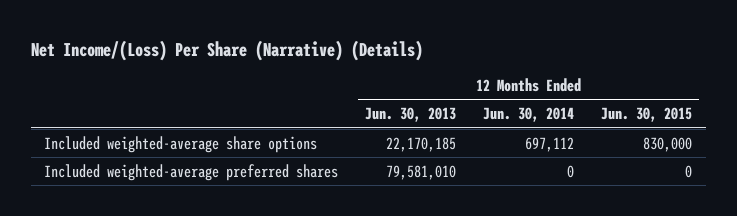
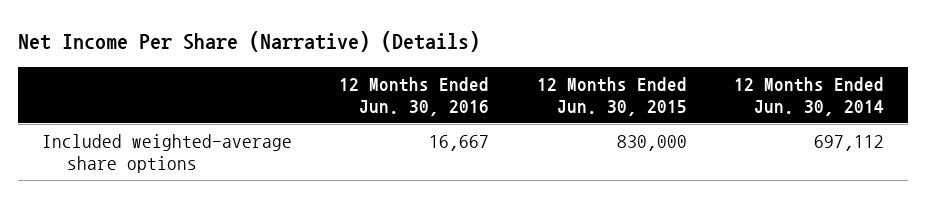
[30,39,423,61] Net Income/(Loss) Per Share (Narrative) (Details) -> [17,30,480,52] Net Income Per Share (Narrative) (Details)
[365,107,457,123] Jun. 30, 2013 -> none
none -> [339,76,490,117] 12 Months Ended Jun. 30, 2016
[44,163,339,181] Included weighted-average preferred shares -> none

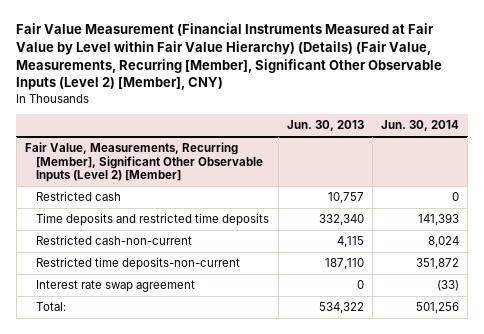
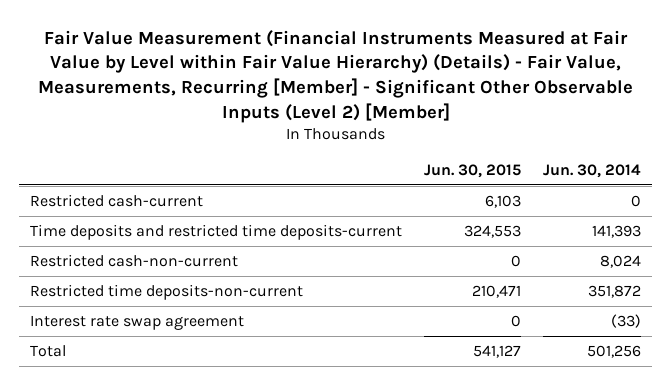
[16,23,443,91] Fair Value Measurement (Financial Instruments Measured at Fair Value by Level within Fair Value Hierarchy) (Details) (Fair Value, Measurements, Recurring [Member], Significant Other Observable Inputs (Level 2) [Member], CNY) -> [37,29,633,123] Fair Value Measurement (Financial Instruments Measured at Fair Value by Level within Fair Value Hierarchy) (Details) - Fair Value, Measurements, Recurring [Member] - Significant Other Observable Inputs (Level 2) [Member]
[286,120,364,132] Jun. 30, 2013 -> none
none -> [424,163,522,178] Jun. 30, 2015
[25,142,264,183] Fair Value, Measurements, Recurring [Member], Significant Other Observable Inputs (Level 2) [Member] -> none
[36,191,122,202] Restricted cash -> [29,193,203,207] Restricted cash-current
[36,213,270,227] Time deposits and restricted time deposits -> [29,223,402,240] Time deposits and restricted time deposits-current
[36,302,67,312] Total: -> [29,344,66,357] Total

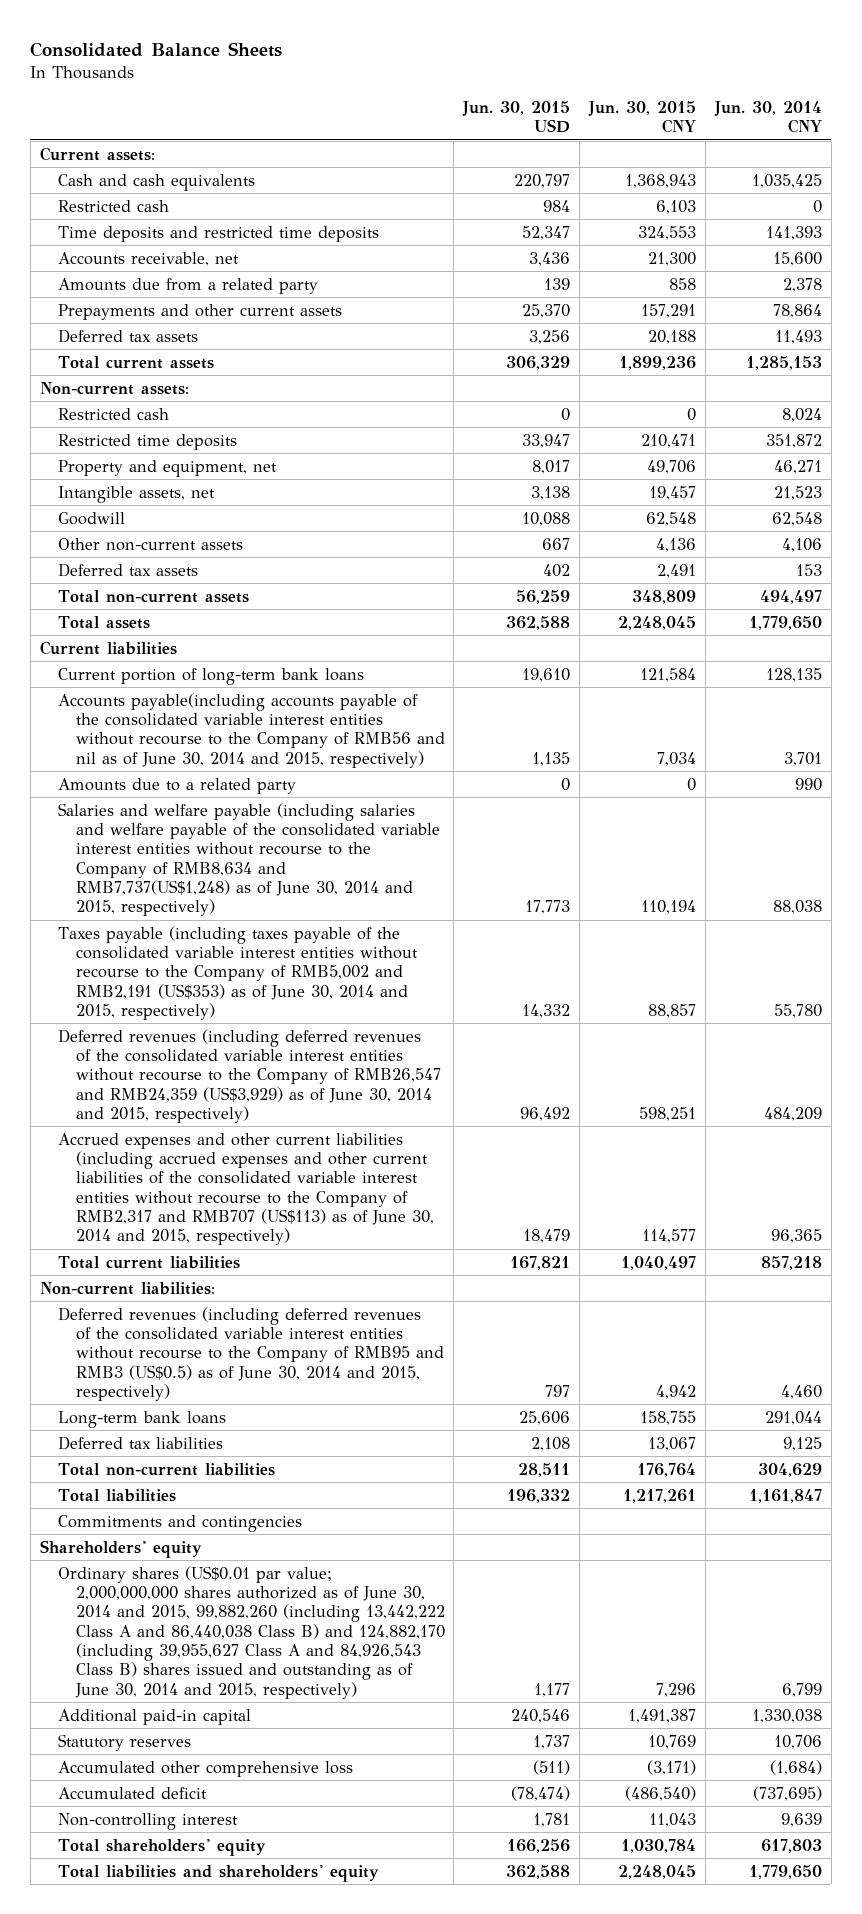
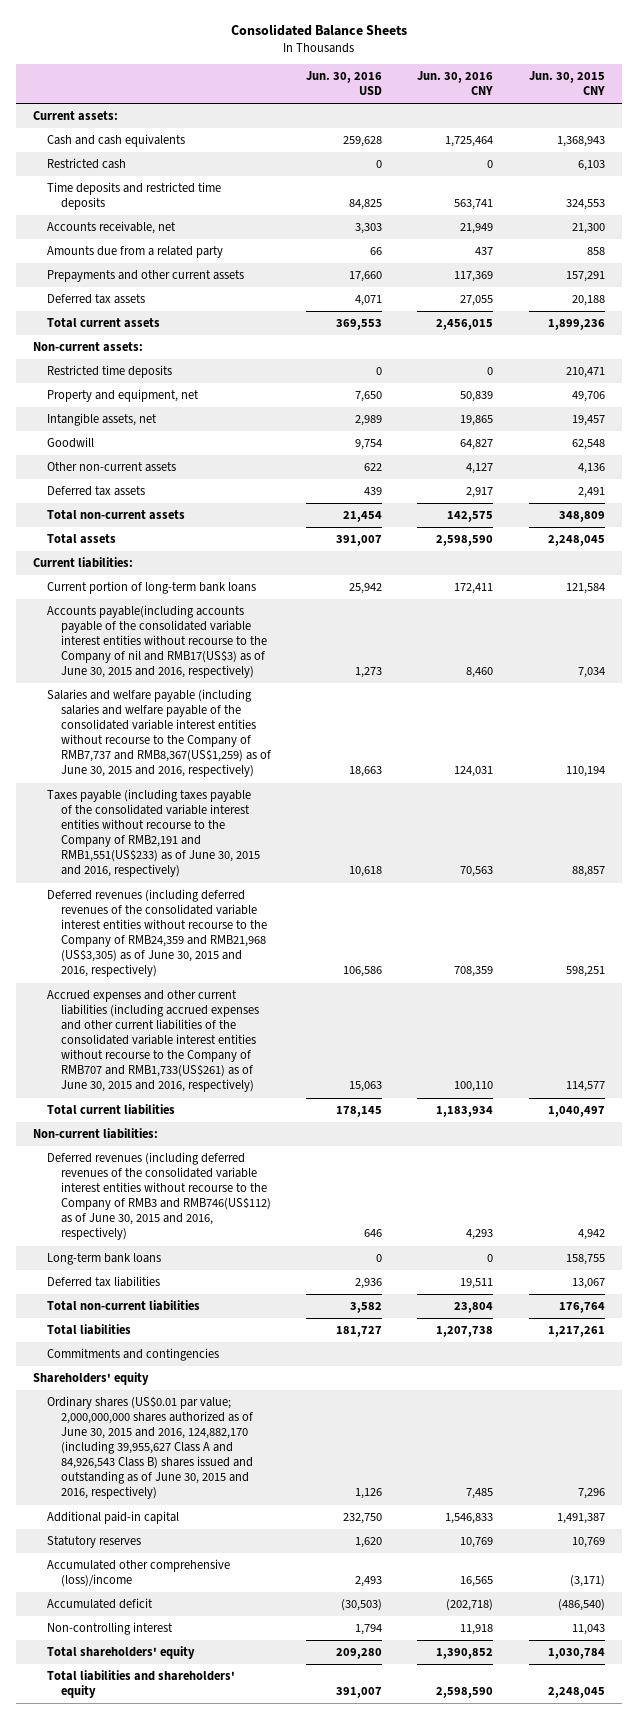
[462,100,571,134] Jun. 30, 2015 USD -> none
[713,100,822,134] Jun. 30, 2014 CNY -> none
none -> [306,71,383,96] Jun. 30, 2016 USD
none -> [417,71,494,96] Jun. 30, 2016 CNY
[57,407,169,420] Restricted cash -> none
[39,640,177,655] Current liabilities -> [33,557,134,569] Current liabilities:
[57,777,296,794] Amounts due to a related party -> none
[57,692,445,768] Accounts payable(including accounts payable of the consolidated variable interest entities without recourse to the Company of RMB56 and nil as of June 30, 2014 and 2015, respectively) -> [47,605,267,679] Accounts payable(including accounts payable of the consolidated variable interest entities without recourse to the Company of nil and RMB17(US$3) as of June 30, 2015 and 2016, respectively)
[57,802,440,917] Salaries and welfare payable (including salaries and welfare payable of the consolidated variable interest entities without recourse to the Company of RMB8,634 and RMB7,737(US$1,248) as of June 30, 2014 and 2015, respectively) -> [47,689,271,778] Salaries and welfare payable (including salaries and welfare payable of the consolidated variable interest entities without recourse to the Company of RMB7,737 and RMB8,367(US$1,259) as of June 30, 2015 and 2016, respectively)
[57,925,418,1021] Taxes payable (including taxes payable of the consolidated variable interest entities without recourse to the Company of RMB5,002 and RMB2,191 (US$353) as of June 30, 2014 and 2015, respectively) -> [47,789,260,878] Taxes payable (including taxes payable of the consolidated variable interest entities without recourse to the Company of RMB2,191 and RMB1,551(US$233) as of June 30, 2015 and 2016, respectively)
[57,1028,441,1124] Deferred revenues (including deferred revenues of the consolidated variable interest entities without recourse to the Company of RMB26,547 and RMB24,359 (US$3,929) as of June 30, 2014 and 2015, respectively) -> [47,889,267,978] Deferred revenues (including deferred revenues of the consolidated variable interest entities without recourse to the Company of RMB24,359 and RMB21,968 (US$3,305) as of June 30, 2015 and 2016, respectively)
[57,1132,434,1246] Accrued expenses and other current liabilities (including accrued expenses and other current liabilities of the consolidated variable interest entities without recourse to the Company of RMB2,317 and RMB707 (US$113) as of June 30, 2014 and 2015, respectively) -> [47,990,259,1093] Accrued expenses and other current liabilities (including accrued expenses and other current liabilities of the consolidated variable interest entities without recourse to the Company of RMB707 and RMB1,733(US$261) as of June 30, 2015 and 2016, respectively)
[57,1306,444,1402] Deferred revenues (including deferred revenues of the consolidated variable interest entities without recourse to the Company of RMB95 and RMB3 (US$0.5) as of June 30, 2014 and 2015, respectively) -> [47,1152,271,1241] Deferred revenues (including deferred revenues of the consolidated variable interest entities without recourse to the Company of RMB3 and RMB746(US$112) as of June 30, 2015 and 2016, respectively)
[57,1565,445,1699] Ordinary shares (US$0.01 par value; 2,000,000,000 shares authorized as of June 30, 2014 and 2015, 99,882,260 (including 13,442,222 Class A and 86,440,038 Class B) and 124,882,170 (including 39,955,627 Class A and 84,926,543 Class B) shares issued and outstanding as of June 30, 2014 and 2015, respectively) -> [47,1396,253,1500] Ordinary shares (US$0.01 par value; 2,000,000,000 shares authorized as of June 30, 2015 and 2016, 124,882,170 (including 39,955,627 Class A and 84,926,543 Class B) shares issued and outstanding as of June 30, 2015 and 2016, respectively)
[57,1760,353,1777] Accumulated other comprehensive loss -> [47,1559,231,1588] Accumulated other comprehensive (loss)/income

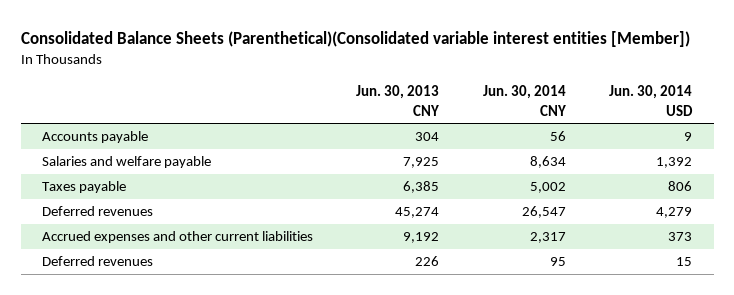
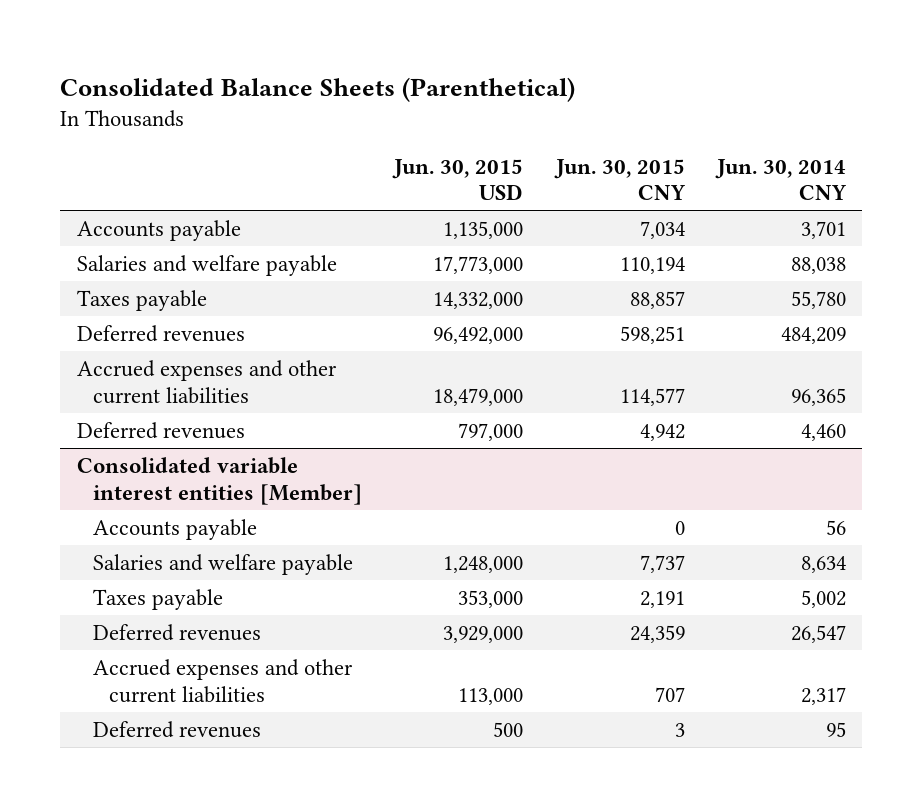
[20,30,690,47] Consolidated Balance Sheets (Parenthetical)(Consolidated variable interest entities [Member]) -> [60,76,576,102] Consolidated Balance Sheets (Parenthetical)
[356,85,440,116] Jun. 30, 2013 CNY -> none
[608,85,693,116] Jun. 30, 2014 USD -> none
none -> [392,158,524,201] Jun. 30, 2015 USD
none -> [553,158,686,201] Jun. 30, 2015 CNY
none -> [76,219,241,241] Accounts payable
none -> [76,254,337,276] Salaries and welfare payable
none -> [76,289,207,311] Taxes payable
none -> [76,324,245,342] Deferred revenues
none -> [76,359,337,404] Accrued expenses and other current liabilities
none -> [76,421,245,439] Deferred revenues
none -> [76,456,362,505] Consolidated variable interest entities [Member]

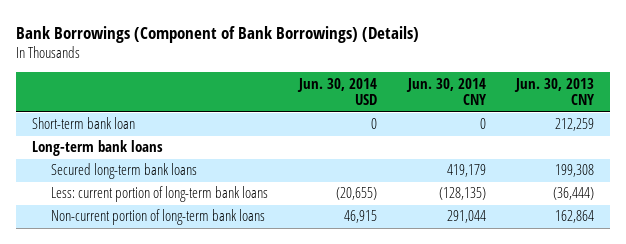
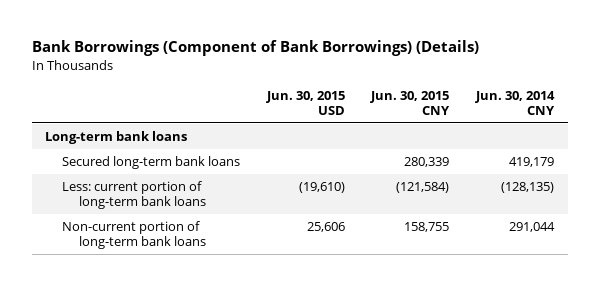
[297,77,378,106] Jun. 30, 2014 USD -> none
[514,77,596,106] Jun. 30, 2013 CNY -> none
none -> [265,90,345,116] Jun. 30, 2015 USD
none -> [370,90,451,116] Jun. 30, 2015 CNY
[31,117,135,130] Short-term bank loan -> none

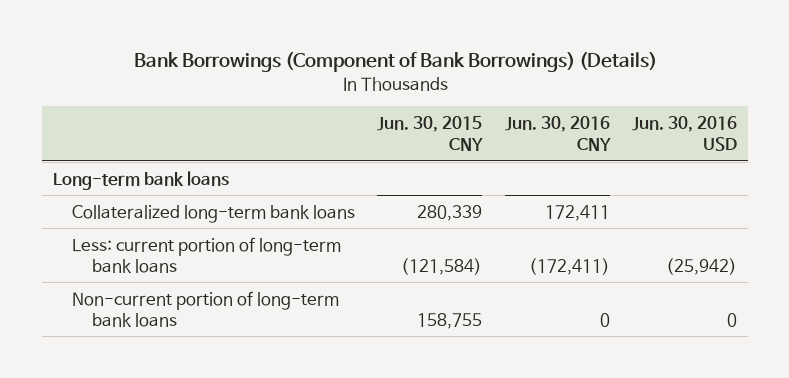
[265,90,345,116] Jun. 30, 2015 USD -> none
[475,90,556,116] Jun. 30, 2014 CNY -> none
none -> [504,116,611,152] Jun. 30, 2016 CNY
none -> [631,116,737,152] Jun. 30, 2016 USD
[61,155,240,169] Secured long-term bank loans -> [72,204,356,223] Collateralized long-term bank loans

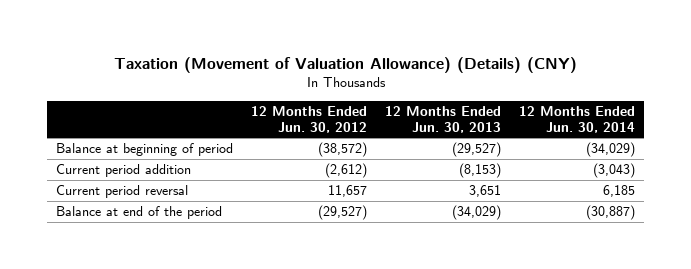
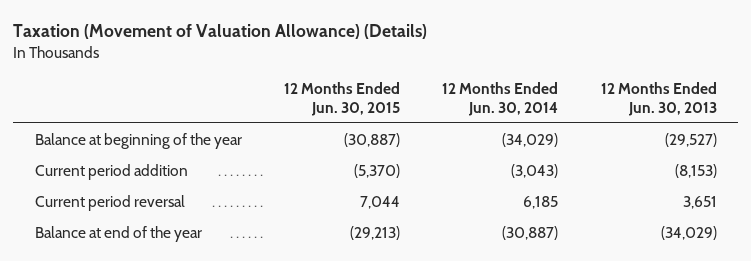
[113,56,577,73] Taxation (Movement of Valuation Allowance) (Details) (CNY) -> [13,24,428,40] Taxation (Movement of Valuation Allowance) (Details)
[251,105,368,133] 12 Months Ended Jun. 30, 2012 -> none
none -> [283,81,400,116] 12 Months Ended Jun. 30, 2015
[56,143,234,157] Balance at beginning of period -> [34,132,242,149] Balance at beginning of the year
[56,206,223,220] Balance at end of the period -> [34,225,202,242] Balance at end of the year

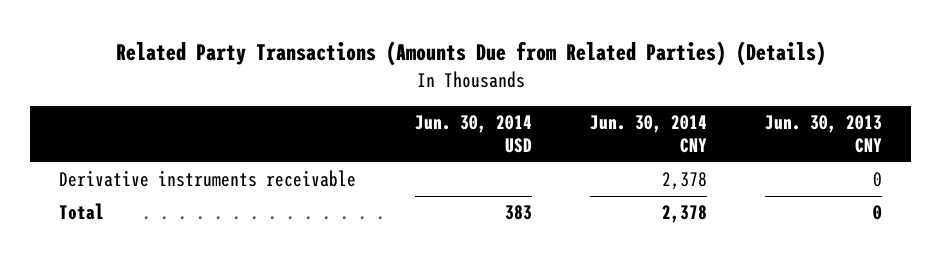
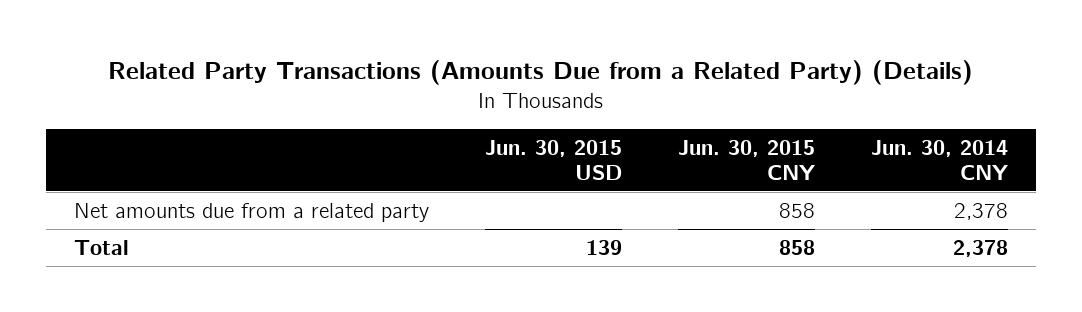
[115,41,826,67] Related Party Transactions (Amounts Due from Related Parties) (Details) -> [108,60,974,86] Related Party Transactions (Amounts Due from a Related Party) (Details)
[414,115,532,154] Jun. 30, 2014 USD -> none
[765,115,883,154] Jun. 30, 2013 CNY -> none
none -> [485,140,623,180] Jun. 30, 2015 USD
none -> [678,140,817,180] Jun. 30, 2015 CNY
[59,170,357,188] Derivative instruments receivable -> [74,202,430,222] Net amounts due from a related party

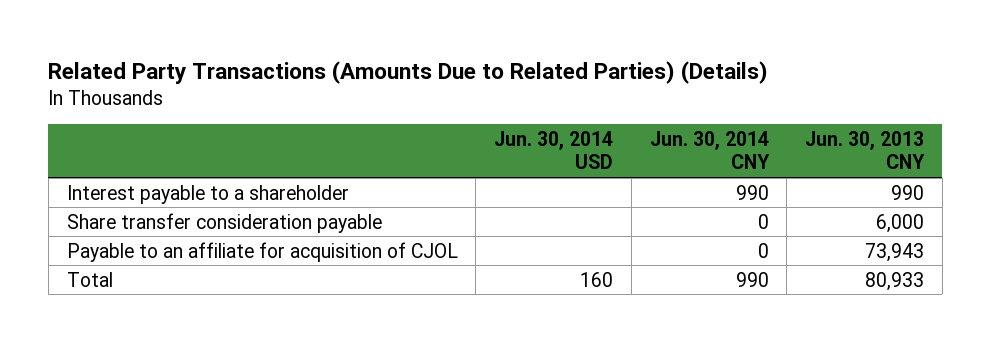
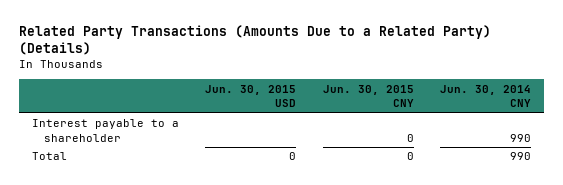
[48,60,769,84] Related Party Transactions (Amounts Due to Related Parties) (Details) -> [19,25,492,56] Related Party Transactions (Amounts Due to a Related Party) (Details)
[494,130,614,170] Jun. 30, 2014 USD -> none
[805,130,926,170] Jun. 30, 2013 CNY -> none
none -> [205,84,297,108] Jun. 30, 2015 USD
none -> [322,84,414,108] Jun. 30, 2015 CNY
[66,212,382,233] Share transfer consideration payable -> none
[66,241,458,262] Payable to an affiliate for acquisition of CJOL -> none

